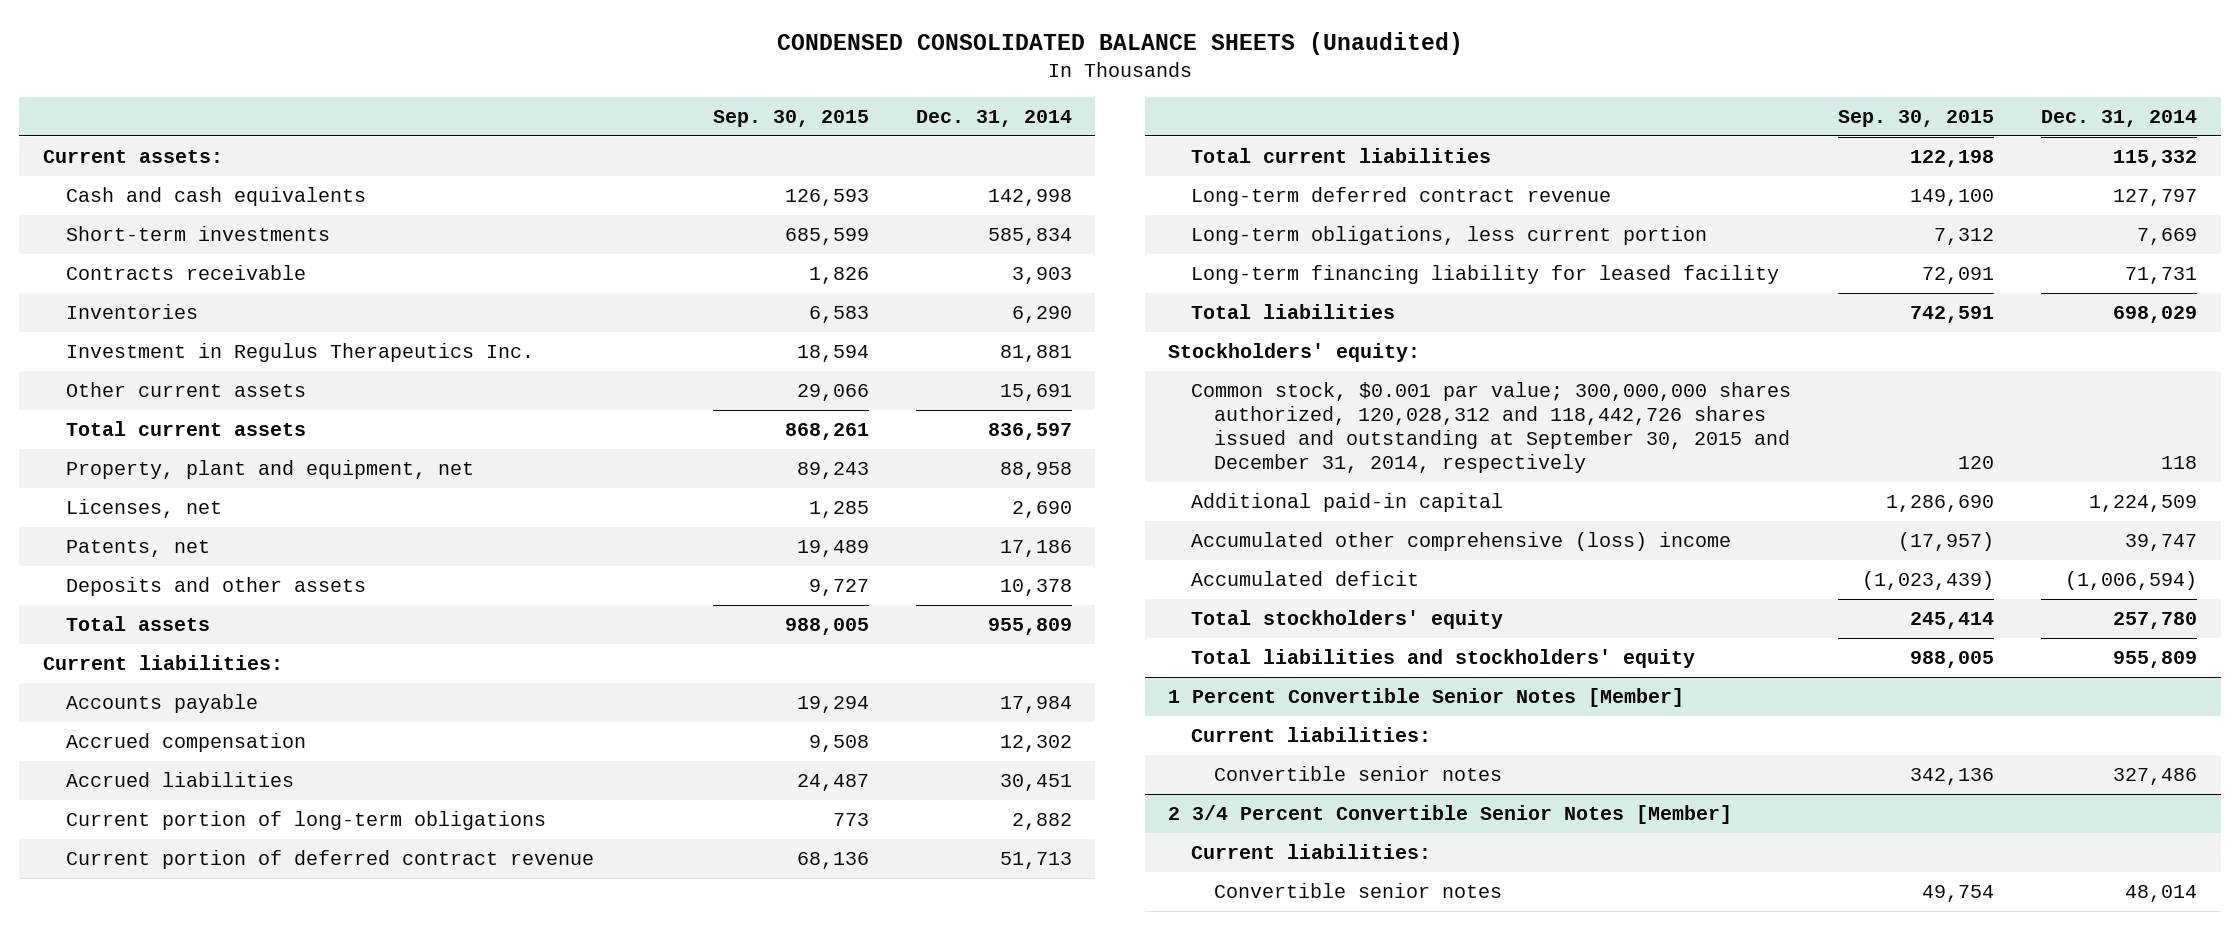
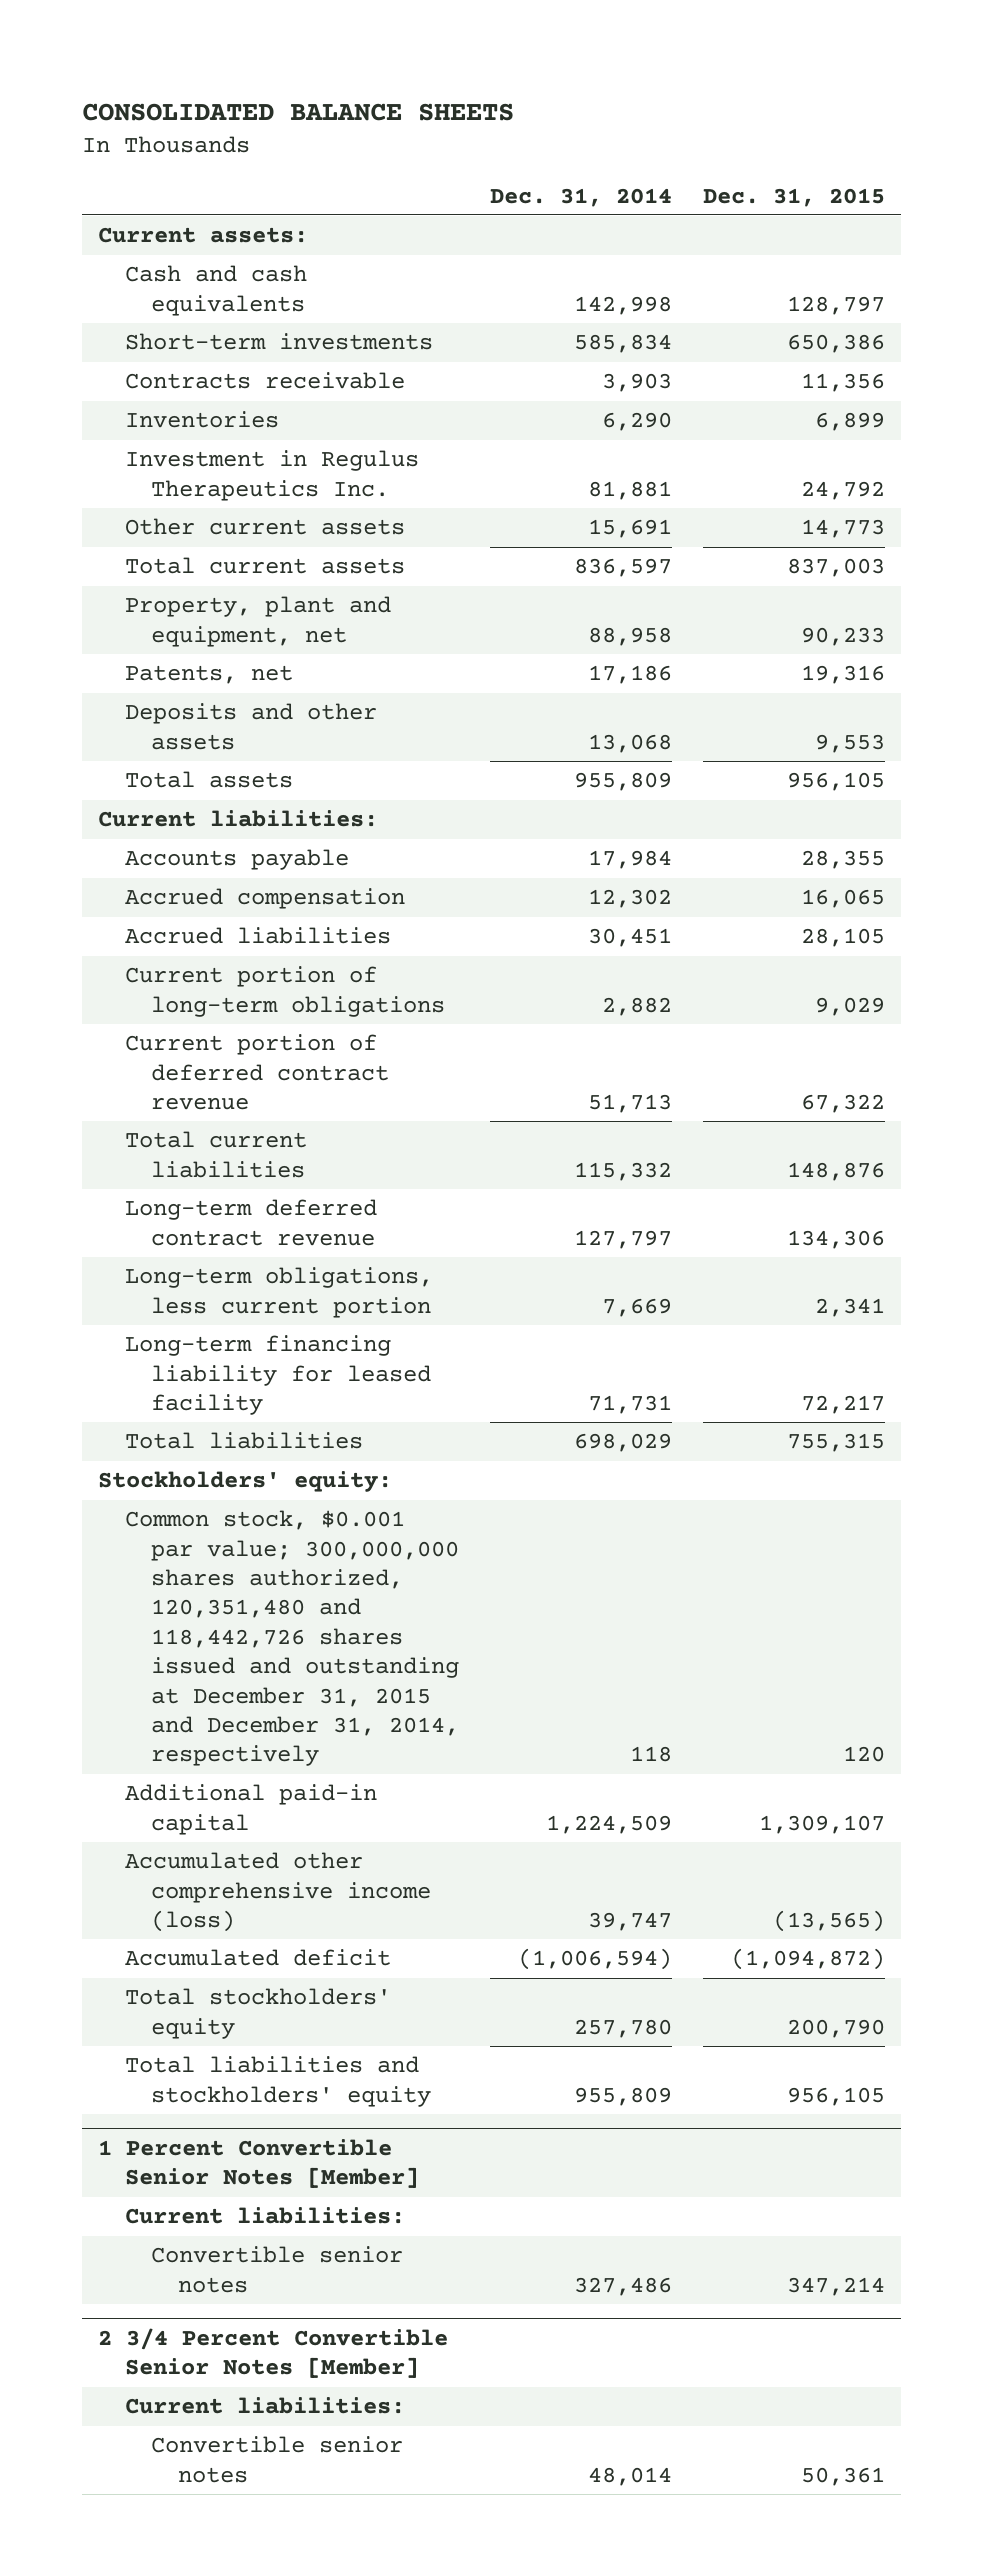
[776,31,1463,55] CONDENSED CONSOLIDATED BALANCE SHEETS (Unaudited) -> [82,102,515,121] CONSOLIDATED BALANCE SHEETS
[712,109,869,127] Sep. 30, 2015 -> none
none -> [703,187,886,207] Dec. 31, 2015
[65,499,222,519] Licenses, net -> none
[999,579,1072,597] 10,378 -> [588,733,673,753] 13,068
[1191,382,1792,473] Common stock, $0.001 par value; 300,000,000 shares authorized, 120,028,312 and 118,442,726 shares issued and outstanding at September 30, 2015 and December 31, 2014, respectively -> [124,1510,460,1767] Common stock, $0.001 par value; 300,000,000 shares authorized, 120,351,480 and 118,442,726 shares issued and outstanding at December 31, 2015 and December 31, 2014, respectively
[1191,532,1732,552] Accumulated other comprehensive (loss) income -> [124,1852,432,1933] Accumulated other comprehensive income (loss)

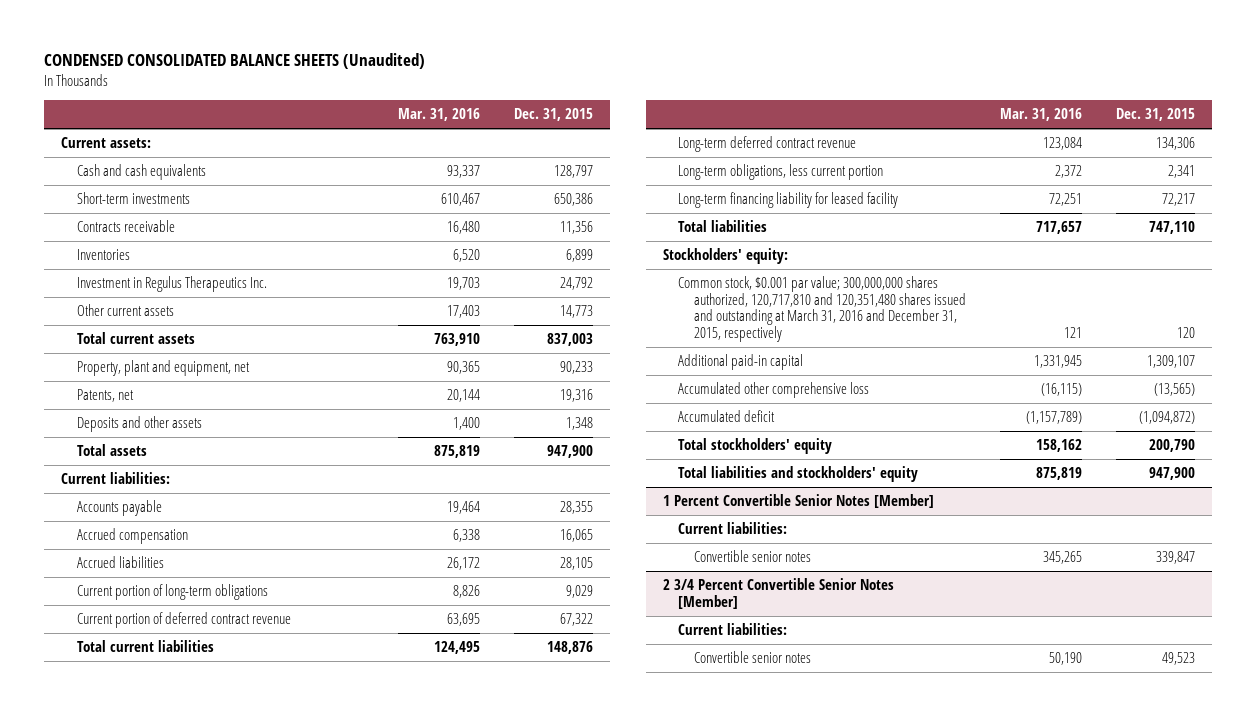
[82,102,515,121] CONSOLIDATED BALANCE SHEETS -> [44,53,426,70] CONDENSED CONSOLIDATED BALANCE SHEETS (Unaudited)
[490,187,673,207] Dec. 31, 2014 -> none
none -> [398,108,481,122] Mar. 31, 2016
[815,733,886,753] 9,553 -> [566,417,594,431] 1,348
[787,772,886,792] 956,105 -> [547,445,594,459] 947,900
[787,1433,886,1453] 755,315 -> [1148,221,1195,235] 747,110
[124,1510,460,1767] Common stock, $0.001 par value; 300,000,000 shares authorized, 120,351,480 and 118,442,726 shares issued and outstanding at December 31, 2015 and December 31, 2014, respectively -> [678,276,967,342] Common stock, $0.001 par value; 300,000,000 shares authorized, 120,717,810 and 120,351,480 shares issued and outstanding at March 31, 2016 and December 31, 2015, respectively
[124,1852,432,1933] Accumulated other comprehensive income (loss) -> [678,382,870,399] Accumulated other comprehensive loss
[787,2086,886,2106] 956,105 -> [1148,467,1195,481] 947,900
[787,2276,886,2296] 347,214 -> [1155,551,1195,565] 339,847
[801,2466,886,2486] 50,361 -> [1161,652,1195,666] 49,523

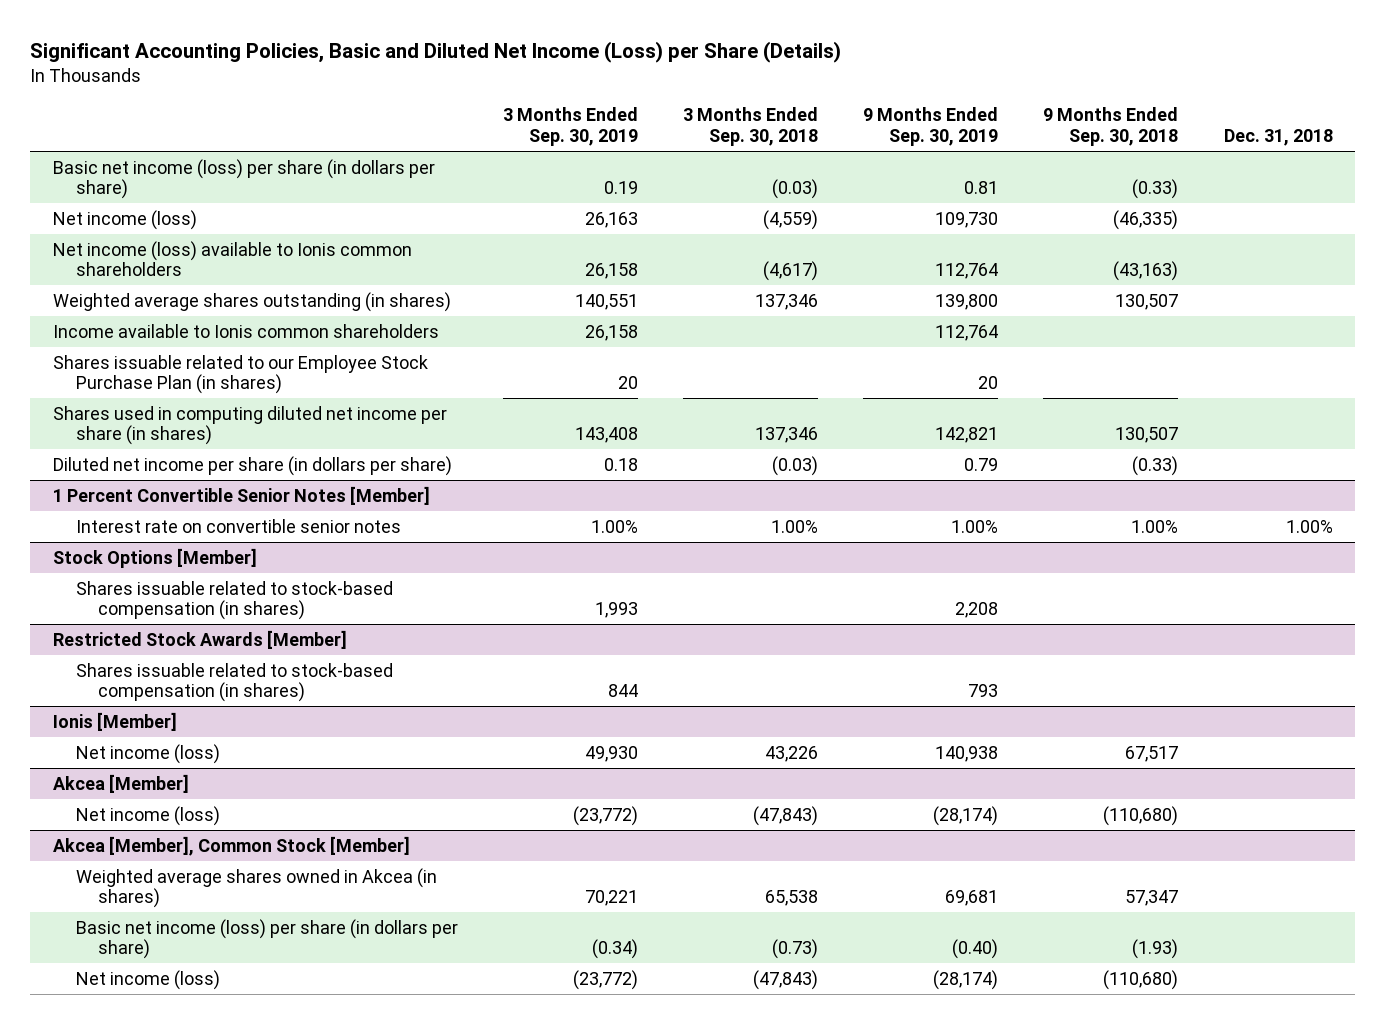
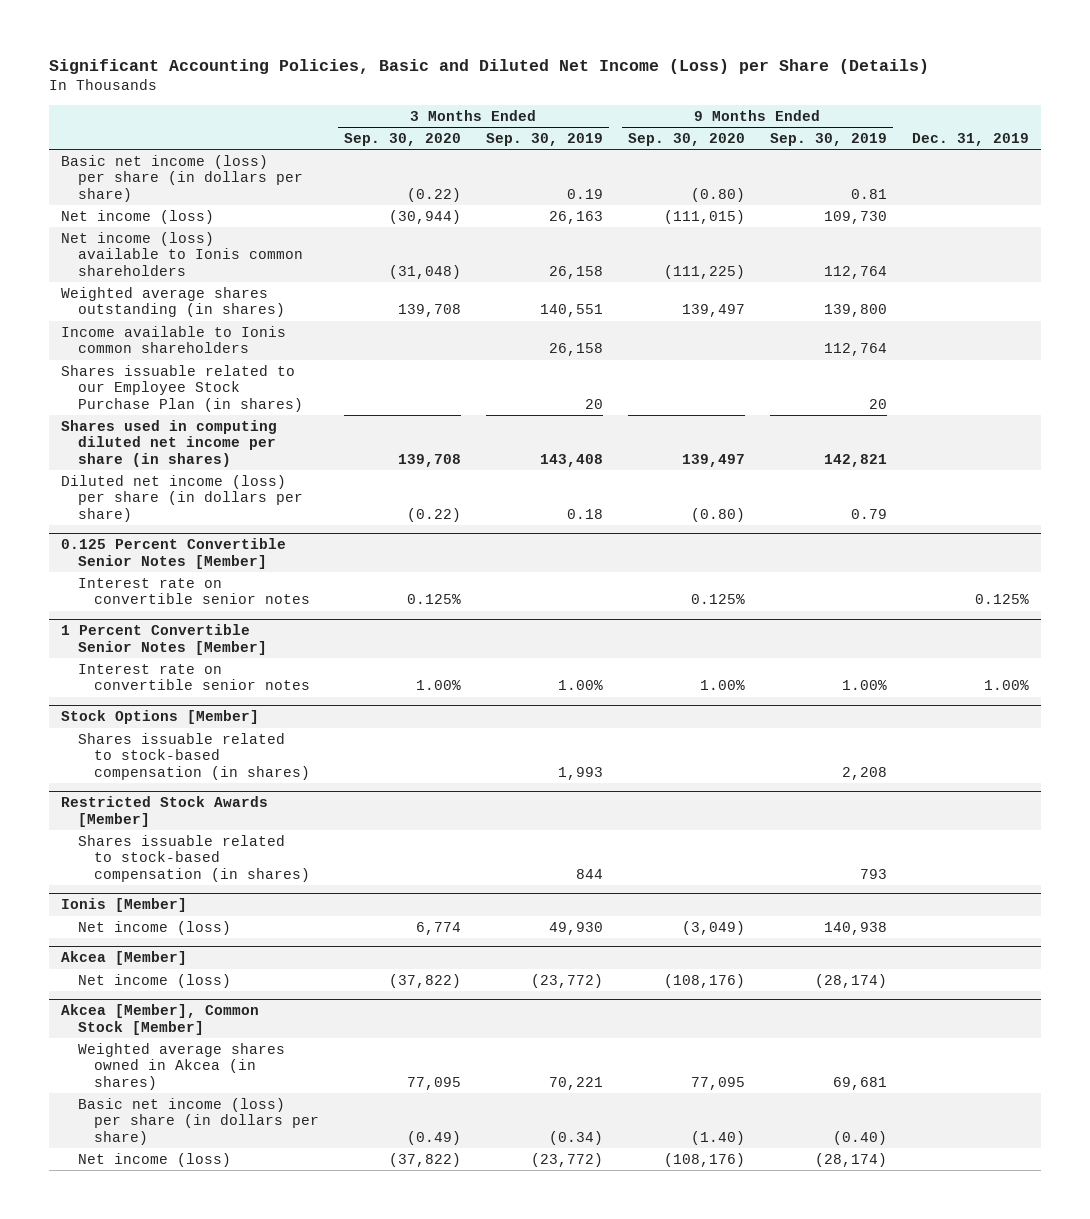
[682,107,818,147] 3 Months Ended Sep. 30, 2018 -> none
[1043,107,1179,147] 9 Months Ended Sep. 30, 2018 -> none
[1223,129,1333,147] Dec. 31, 2018 -> none
none -> [343,132,461,146] Sep. 30, 2020
none -> [627,132,745,146] Sep. 30, 2020
none -> [911,132,1029,146] Dec. 31, 2019
[52,455,452,476] Diluted net income per share (in dollars per share) -> [61,474,303,522] Diluted net income (loss) per share (in dollars per share)
none -> [61,538,287,569] 0.125 Percent Convertible Senior Notes [Member]
none -> [77,577,310,605] Interest rate on convertible senior notes

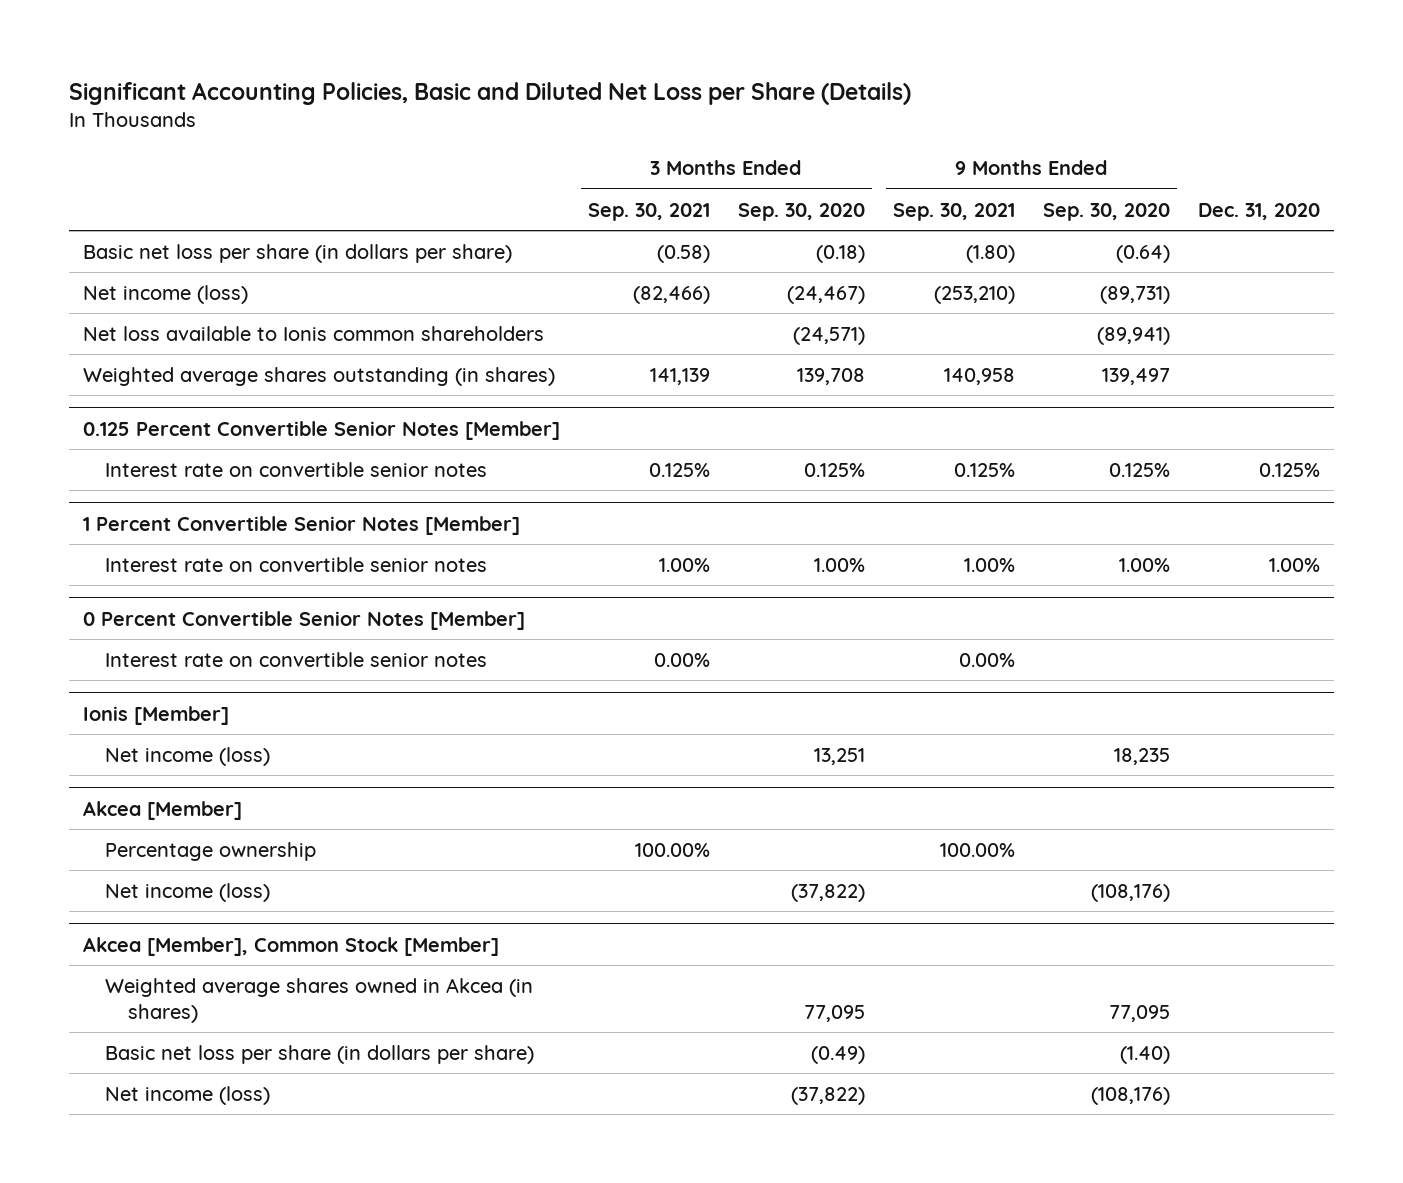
[48,59,929,75] Significant Accounting Policies, Basic and Diluted Net Income (Loss) per Share (Details) -> [68,82,911,106] Significant Accounting Policies, Basic and Diluted Net Loss per Share (Details)
[485,132,603,146] Sep. 30, 2019 -> none
[769,132,887,146] Sep. 30, 2019 -> none
[911,132,1029,146] Dec. 31, 2019 -> none
none -> [587,202,710,221] Sep. 30, 2021
none -> [892,202,1015,221] Sep. 30, 2021
none -> [1197,202,1320,220] Dec. 31, 2020
[61,154,303,202] Basic net income (loss) per share (in dollars per share) -> [82,243,512,263] Basic net loss per share (in dollars per share)
[406,187,461,202] (0.22) -> [815,244,865,263] (0.18)
[690,187,745,202] (0.80) -> [1115,244,1170,263] (0.64)
[388,209,461,224] (30,944) -> [786,285,865,304] (24,467)
[663,209,745,224] (111,015) -> [1099,285,1170,304] (89,731)
[61,231,303,276] Net income (loss) available to Ionis common shareholders -> [82,325,544,341] Net loss available to Ionis common shareholders
[388,264,461,279] (31,048) -> [792,326,865,345] (24,571)
[663,264,745,279] (111,225) -> [1096,326,1170,345] (89,941)
[61,325,287,354] Income available to Ionis common shareholders -> none
[61,364,303,412] Shares issuable related to our Employee Stock Purchase Plan (in shares) -> none
[61,419,278,467] Shares used in computing diluted net income per share (in shares) -> none
[61,474,303,522] Diluted net income (loss) per share (in dollars per share) -> none
[61,710,260,725] Stock Options [Member] -> none
[77,732,310,780] Shares issuable related to stock-based compensation (in shares) -> none
[61,796,269,827] Restricted Stock Awards [Member] -> none
[77,834,310,882] Shares issuable related to stock-based compensation (in shares) -> none
none -> [82,610,525,630] 0 Percent Convertible Senior Notes [Member]
none -> [105,651,488,667] Interest rate on convertible senior notes
[415,921,461,935] 6,774 -> [813,747,865,765] 13,251
[681,920,745,935] (3,049) -> [1113,747,1170,765] 18,235
none -> [105,841,317,861] Percentage ownership
[77,1097,319,1145] Basic net income (loss) per share (in dollars per share) -> [105,1044,535,1064] Basic net loss per share (in dollars per share)

